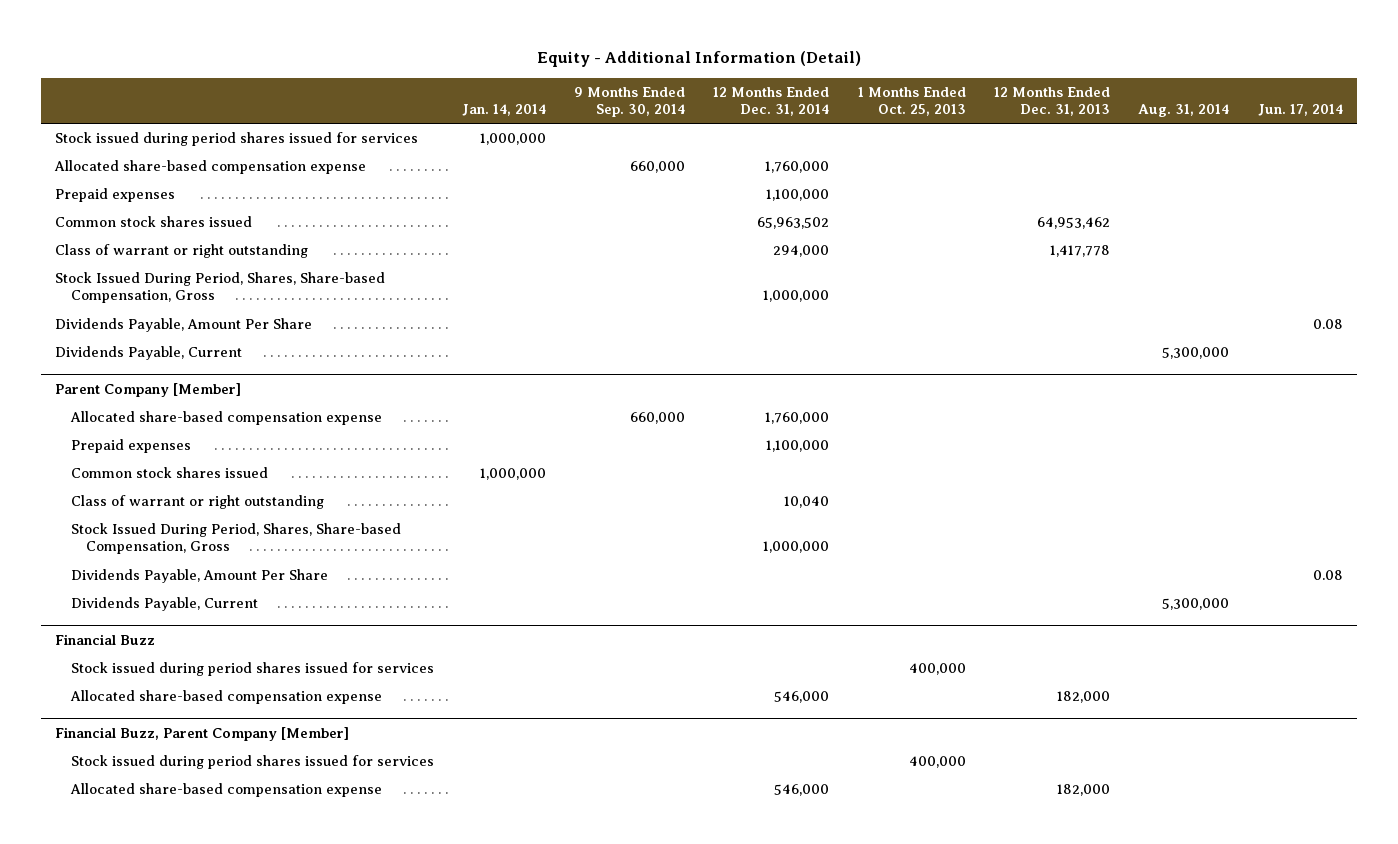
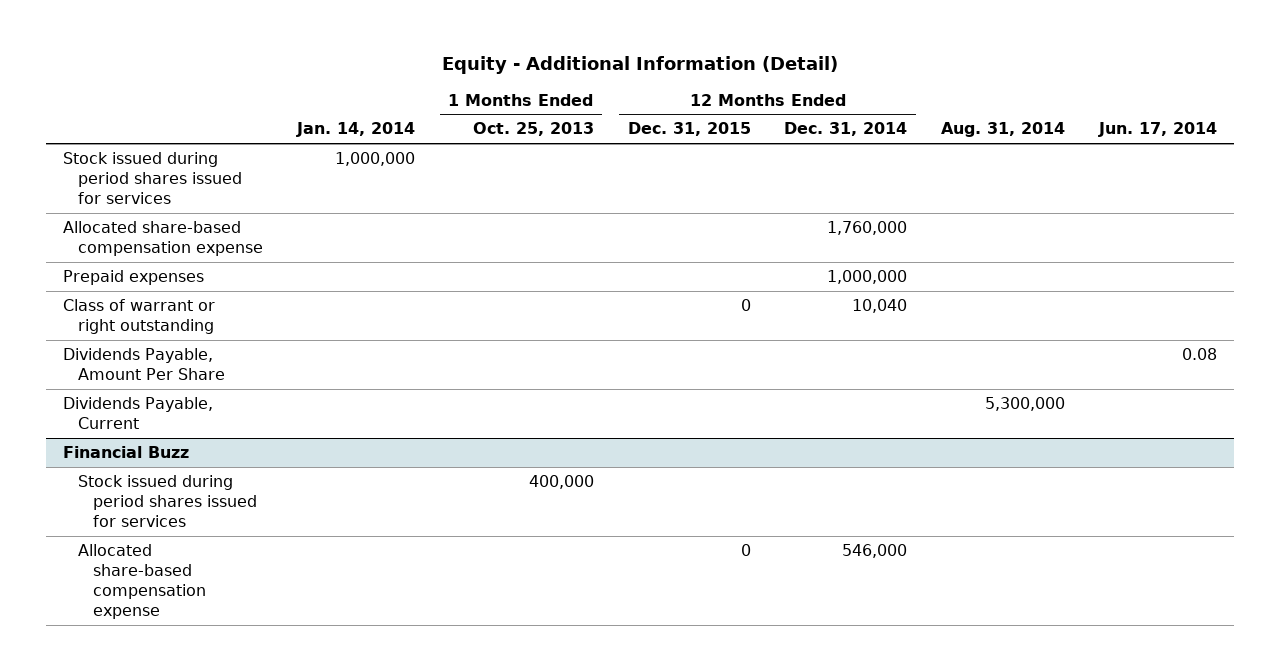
[574,86,686,118] 9 Months Ended Sep. 30, 2014 -> none
[993,86,1110,117] 12 Months Ended Dec. 31, 2013 -> none
none -> [627,122,751,137] Dec. 31, 2015
[55,216,253,228] Common stock shares issued -> none
[55,272,386,304] Stock Issued During Period, Shares, Share-based Compensation, Gross -> none
[766,189,830,202] 1,100,000 -> [827,270,908,285] 1,000,000
[773,245,830,258] 294,000 -> [852,299,908,314] 10,040
[55,382,242,397] Parent Company [Member] -> none
[69,411,382,426] Allocated share-based compensation expense -> none
[70,439,191,454] Prepaid expenses -> none
[70,467,268,479] Common stock shares issued -> none
[70,495,324,510] Class of warrant or right outstanding -> none
[70,523,401,555] Stock Issued During Period, Shares, Share-based Compensation, Gross -> none
[70,569,328,584] Dividends Payable, Amount Per Share -> none
[70,597,258,612] Dividends Payable, Current -> none
[55,726,350,741] Financial Buzz, Parent Company [Member] -> none
[70,755,434,770] Stock issued during period shares issued for services -> none
[69,783,382,798] Allocated share-based compensation expense -> none

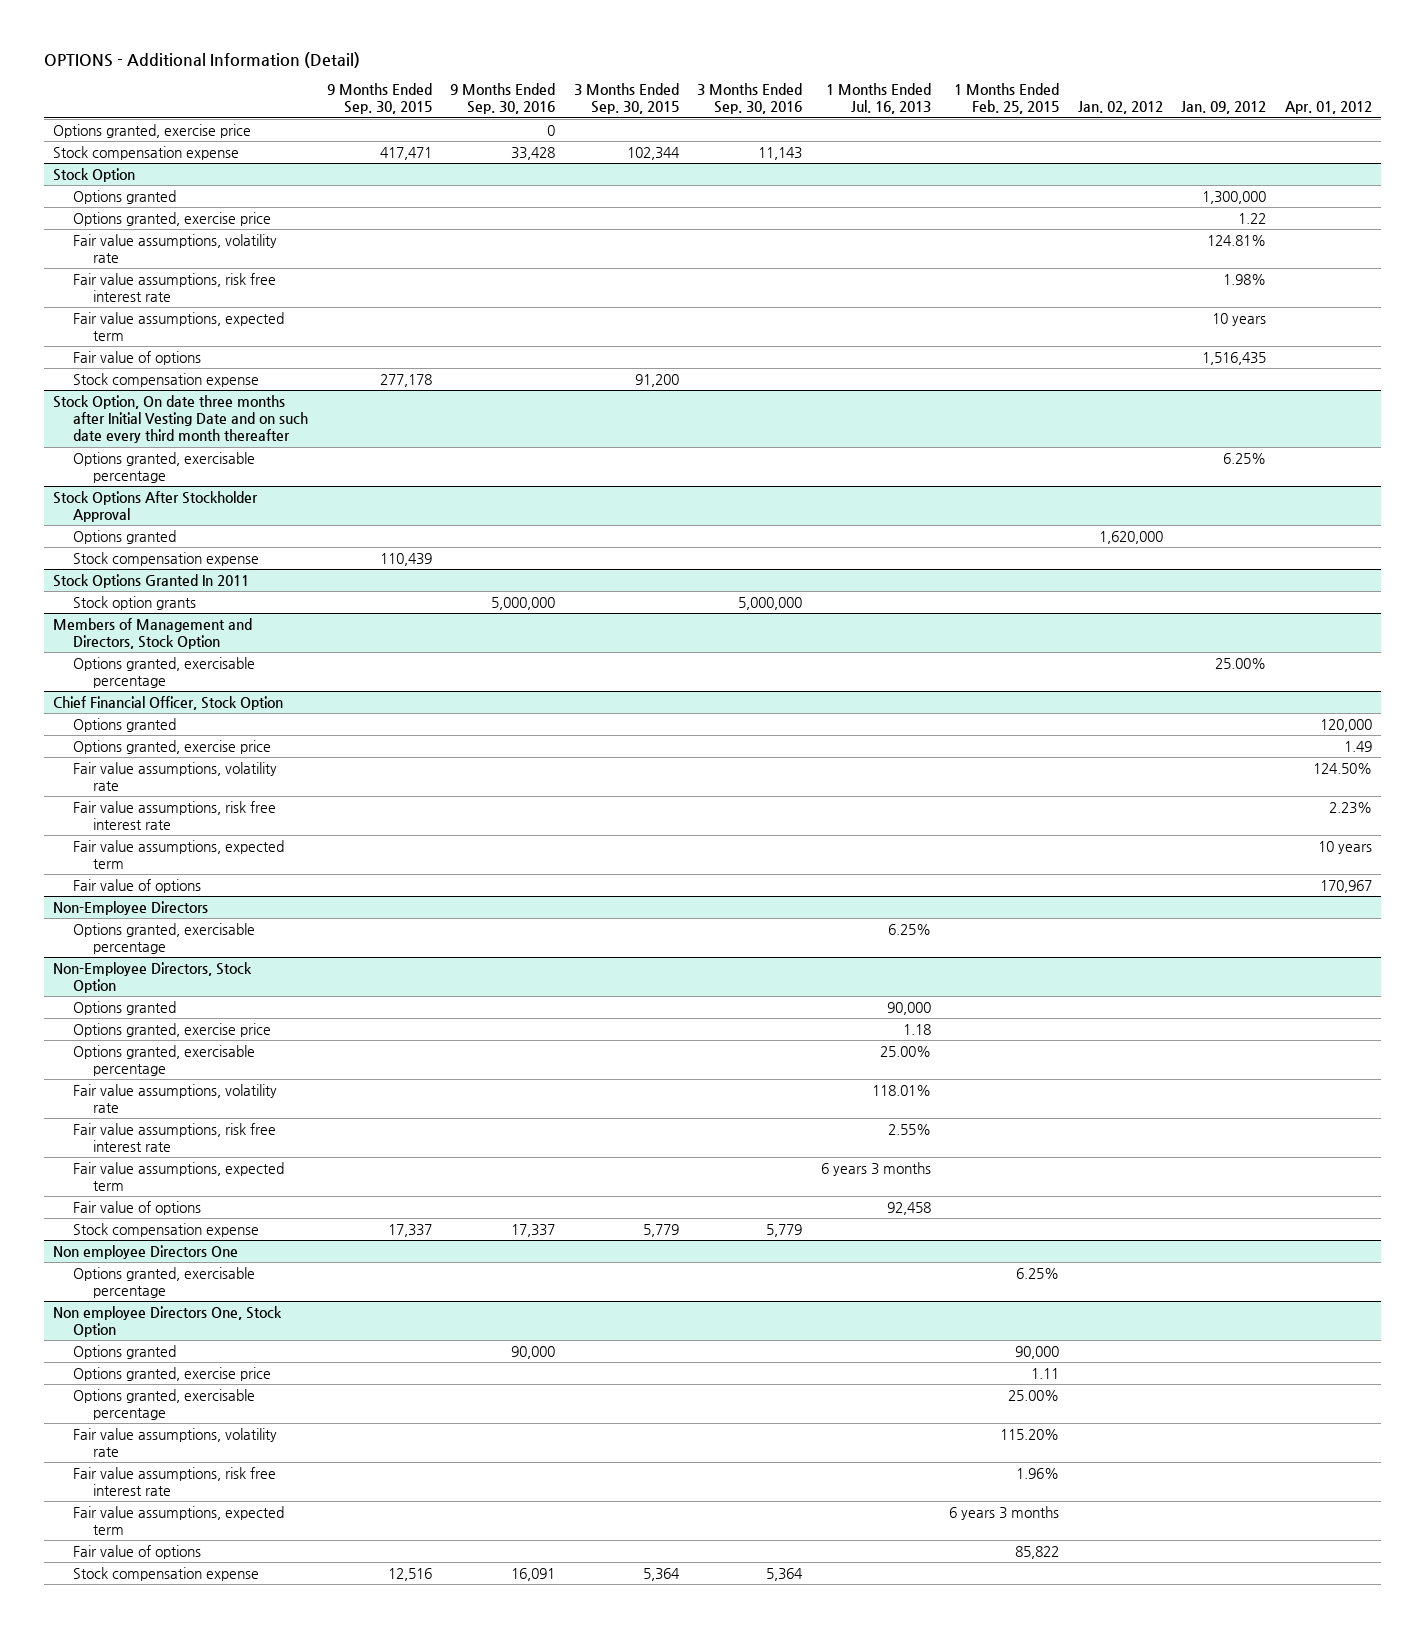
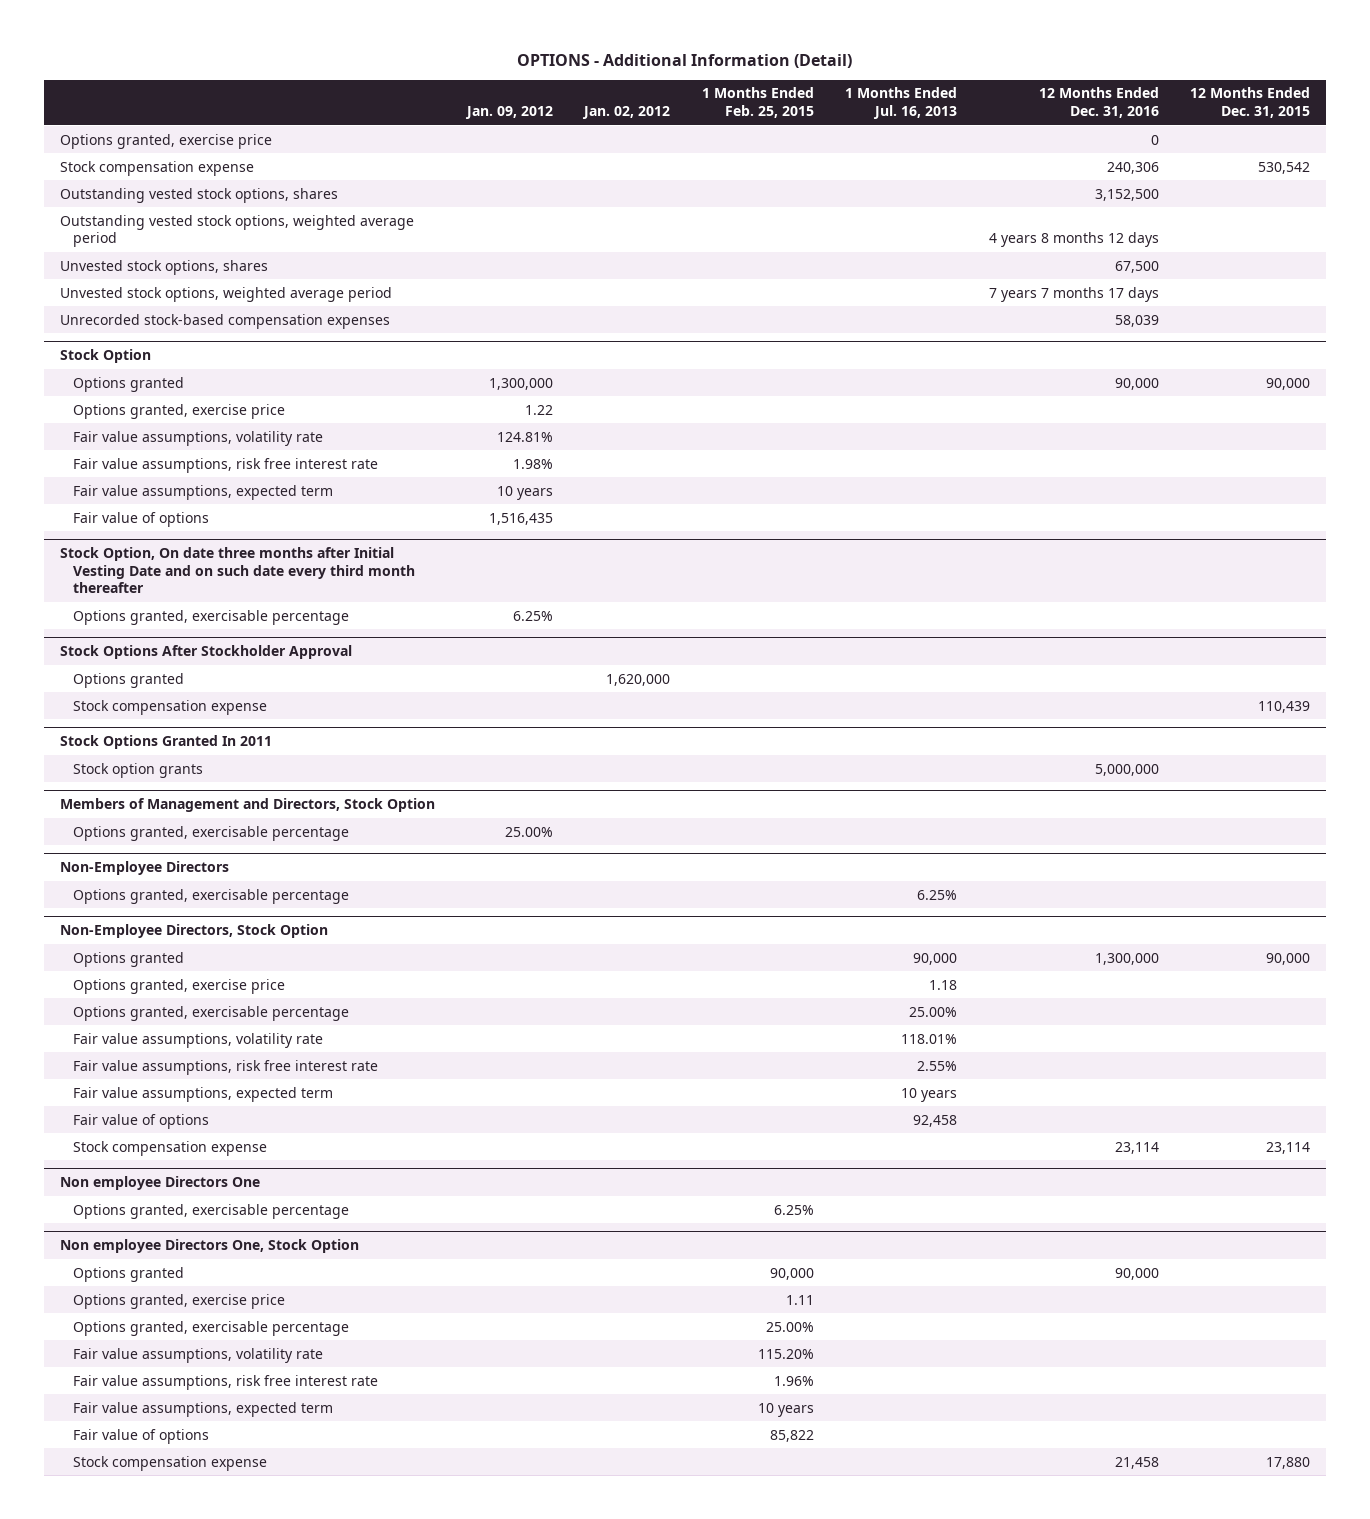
[326,83,432,115] 9 Months Ended Sep. 30, 2015 -> none
[450,83,556,115] 9 Months Ended Sep. 30, 2016 -> none
[573,83,679,115] 3 Months Ended Sep. 30, 2015 -> none
[697,83,803,115] 3 Months Ended Sep. 30, 2016 -> none
[1284,101,1372,115] Apr. 01, 2012 -> none
none -> [1038,87,1159,118] 12 Months Ended Dec. 31, 2016
none -> [1190,87,1311,118] 12 Months Ended Dec. 31, 2015
none -> [60,187,339,203] Outstanding vested stock options, shares
none -> [60,214,415,248] Outstanding vested stock options, weighted average period
none -> [60,259,269,275] Unvested stock options, shares
none -> [60,286,393,302] Unvested stock options, weighted average period
none -> [60,313,391,329] Unrecorded stock-based compensation expenses
[73,372,260,387] Stock compensation expense -> none
[53,695,284,710] Chief Financial Officer, Stock Option -> none
[73,717,177,732] Options granted -> none
[73,739,272,754] Options granted, exercise price -> none
[73,761,278,792] Fair value assumptions, volatility rate -> none
[73,800,277,831] Fair value assumptions, risk free interest rate -> none
[73,839,285,870] Fair value assumptions, expected term -> none
[73,878,202,893] Fair value of options -> none
[820,1161,931,1176] 6 years 3 months -> [901,1087,958,1102] 10 years
[949,1505,1060,1520] 6 years 3 months -> [757,1402,814,1417] 10 years

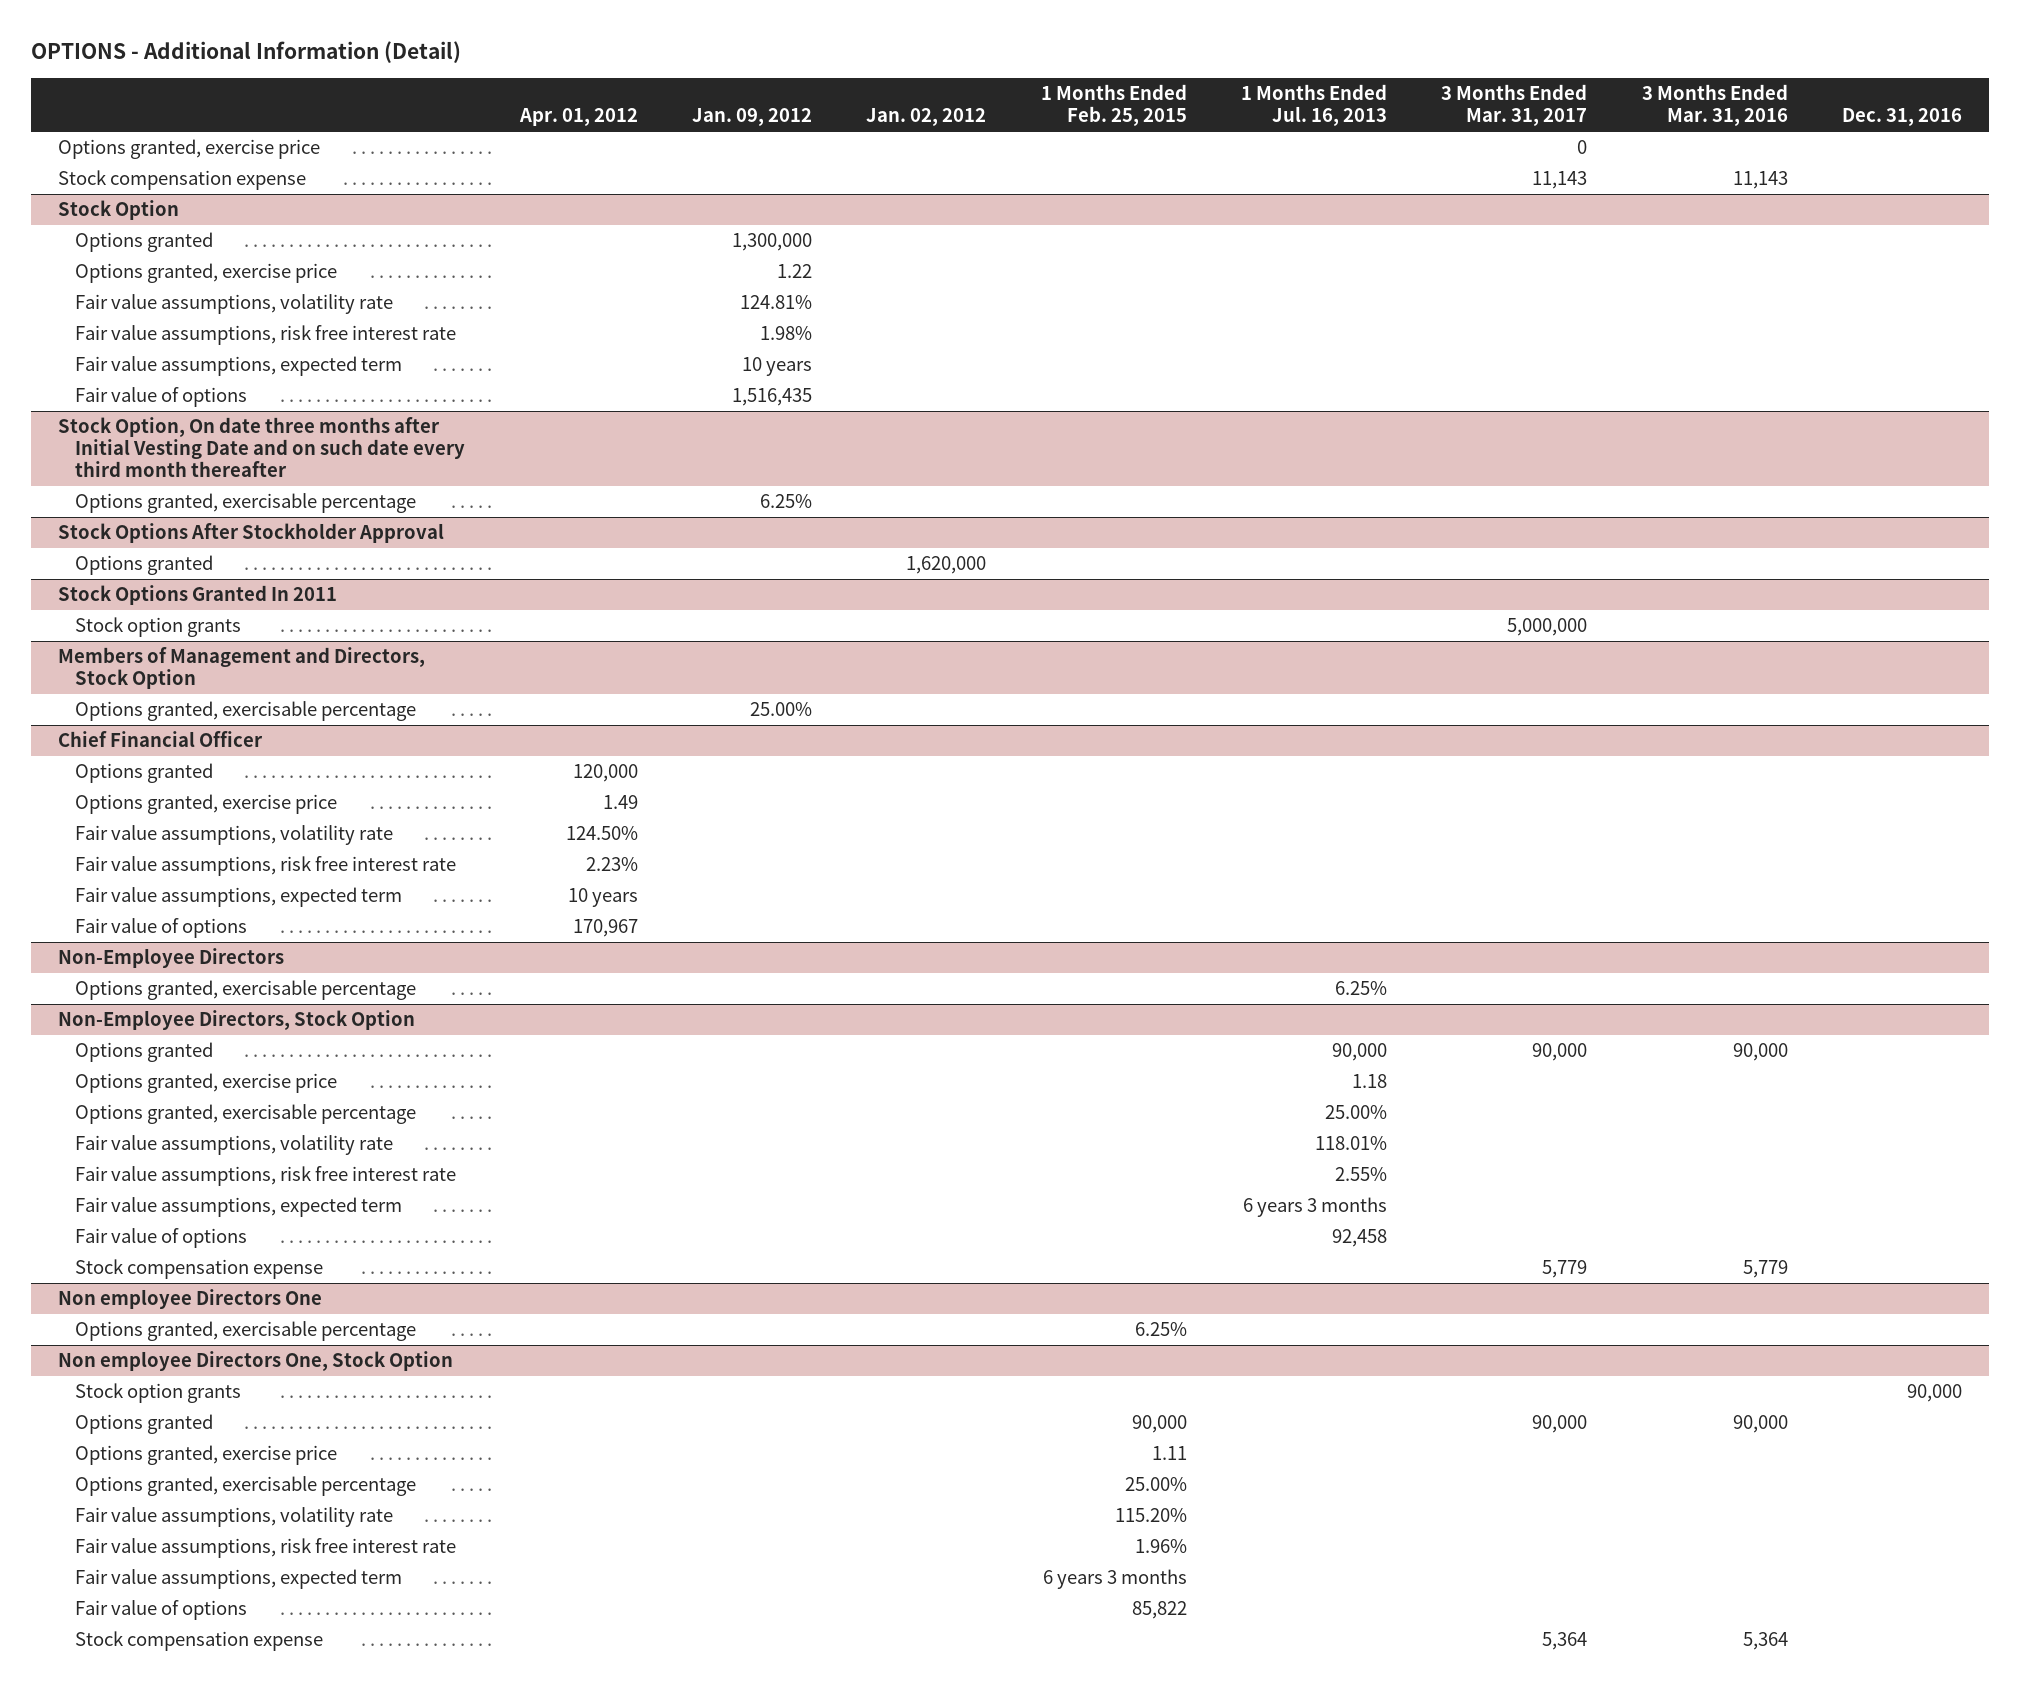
[1038,87,1159,118] 12 Months Ended Dec. 31, 2016 -> none
[1190,87,1311,118] 12 Months Ended Dec. 31, 2015 -> none
none -> [518,108,638,127] Apr. 01, 2012
none -> [1441,84,1588,127] 3 Months Ended Mar. 31, 2017
none -> [1641,84,1788,127] 3 Months Ended Mar. 31, 2016
none -> [1841,108,1962,127] Dec. 31, 2016
[60,187,339,203] Outstanding vested stock options, shares -> none
[60,214,415,248] Outstanding vested stock options, weighted average period -> none
[60,259,269,275] Unvested stock options, shares -> none
[60,286,393,302] Unvested stock options, weighted average period -> none
[60,313,391,329] Unrecorded stock-based compensation expenses -> none
[73,699,268,715] Stock compensation expense -> none
none -> [57,731,263,748] Chief Financial Officer
none -> [75,763,214,784] Options granted
none -> [75,794,338,815] Options granted, exercise price
none -> [75,825,394,846] Fair value assumptions, volatility rate
none -> [75,856,457,877] Fair value assumptions, risk free interest rate
none -> [75,887,403,908] Fair value assumptions, expected term
none -> [75,918,248,939] Fair value of options
[901,1087,958,1102] 10 years -> [1242,1197,1387,1218] 6 years 3 months
none -> [75,1383,242,1404] Stock option grants
[757,1402,814,1417] 10 years -> [1042,1569,1187,1590] 6 years 3 months

